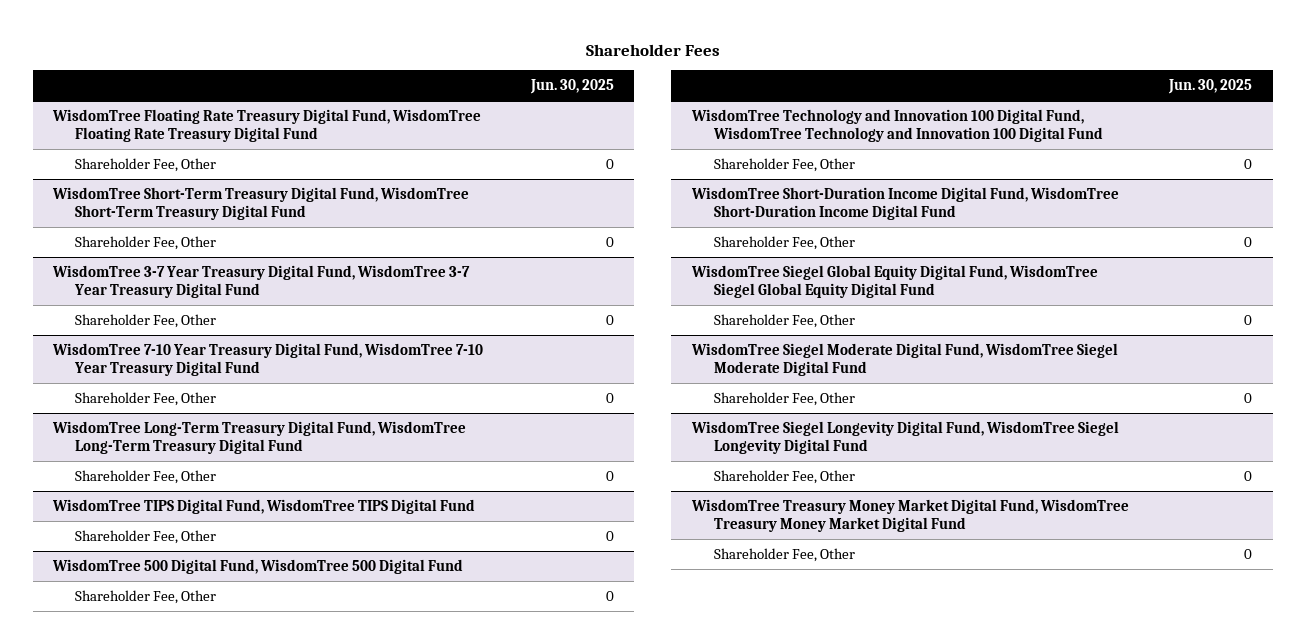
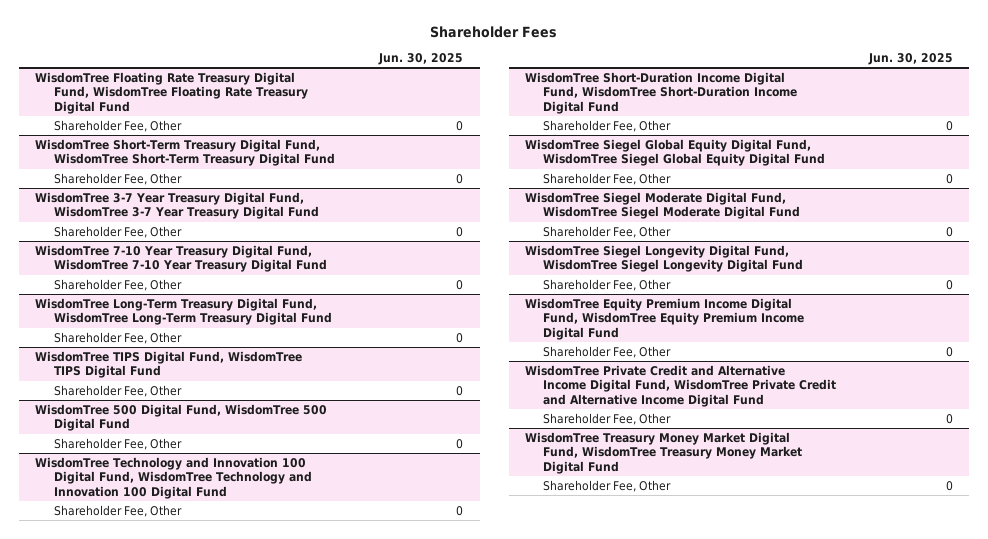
none -> [524,297,805,341] WisdomTree Equity Premium Income Digital Fund, WisdomTree Equity Premium Income Digital Fund
none -> [543,345,672,358] Shareholder Fee, Other
none -> [524,364,837,408] WisdomTree Private Credit and Alternative Income Digital Fund, WisdomTree Private Credit and Alternative Income Digital Fund
none -> [543,412,672,425] Shareholder Fee, Other

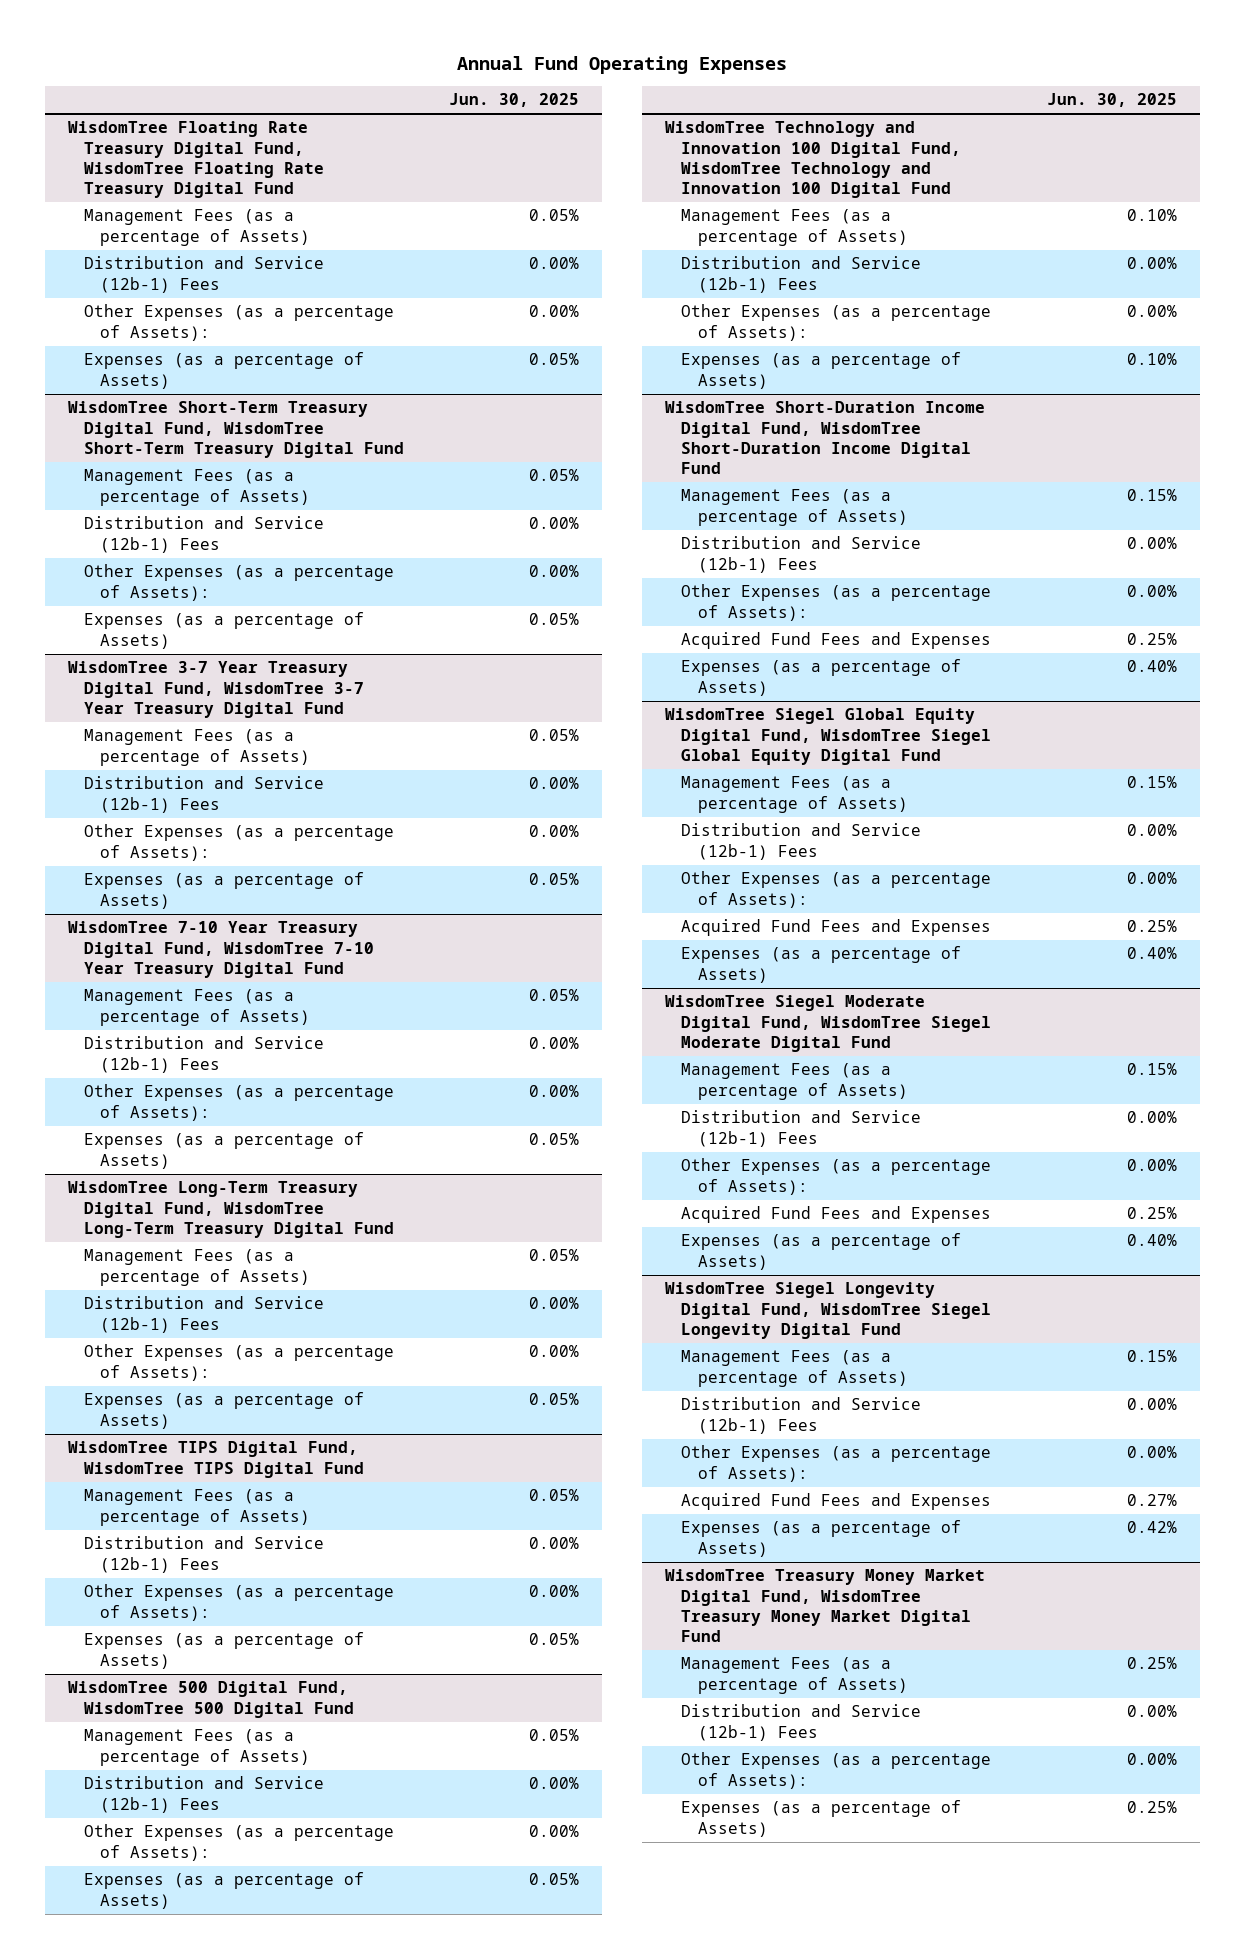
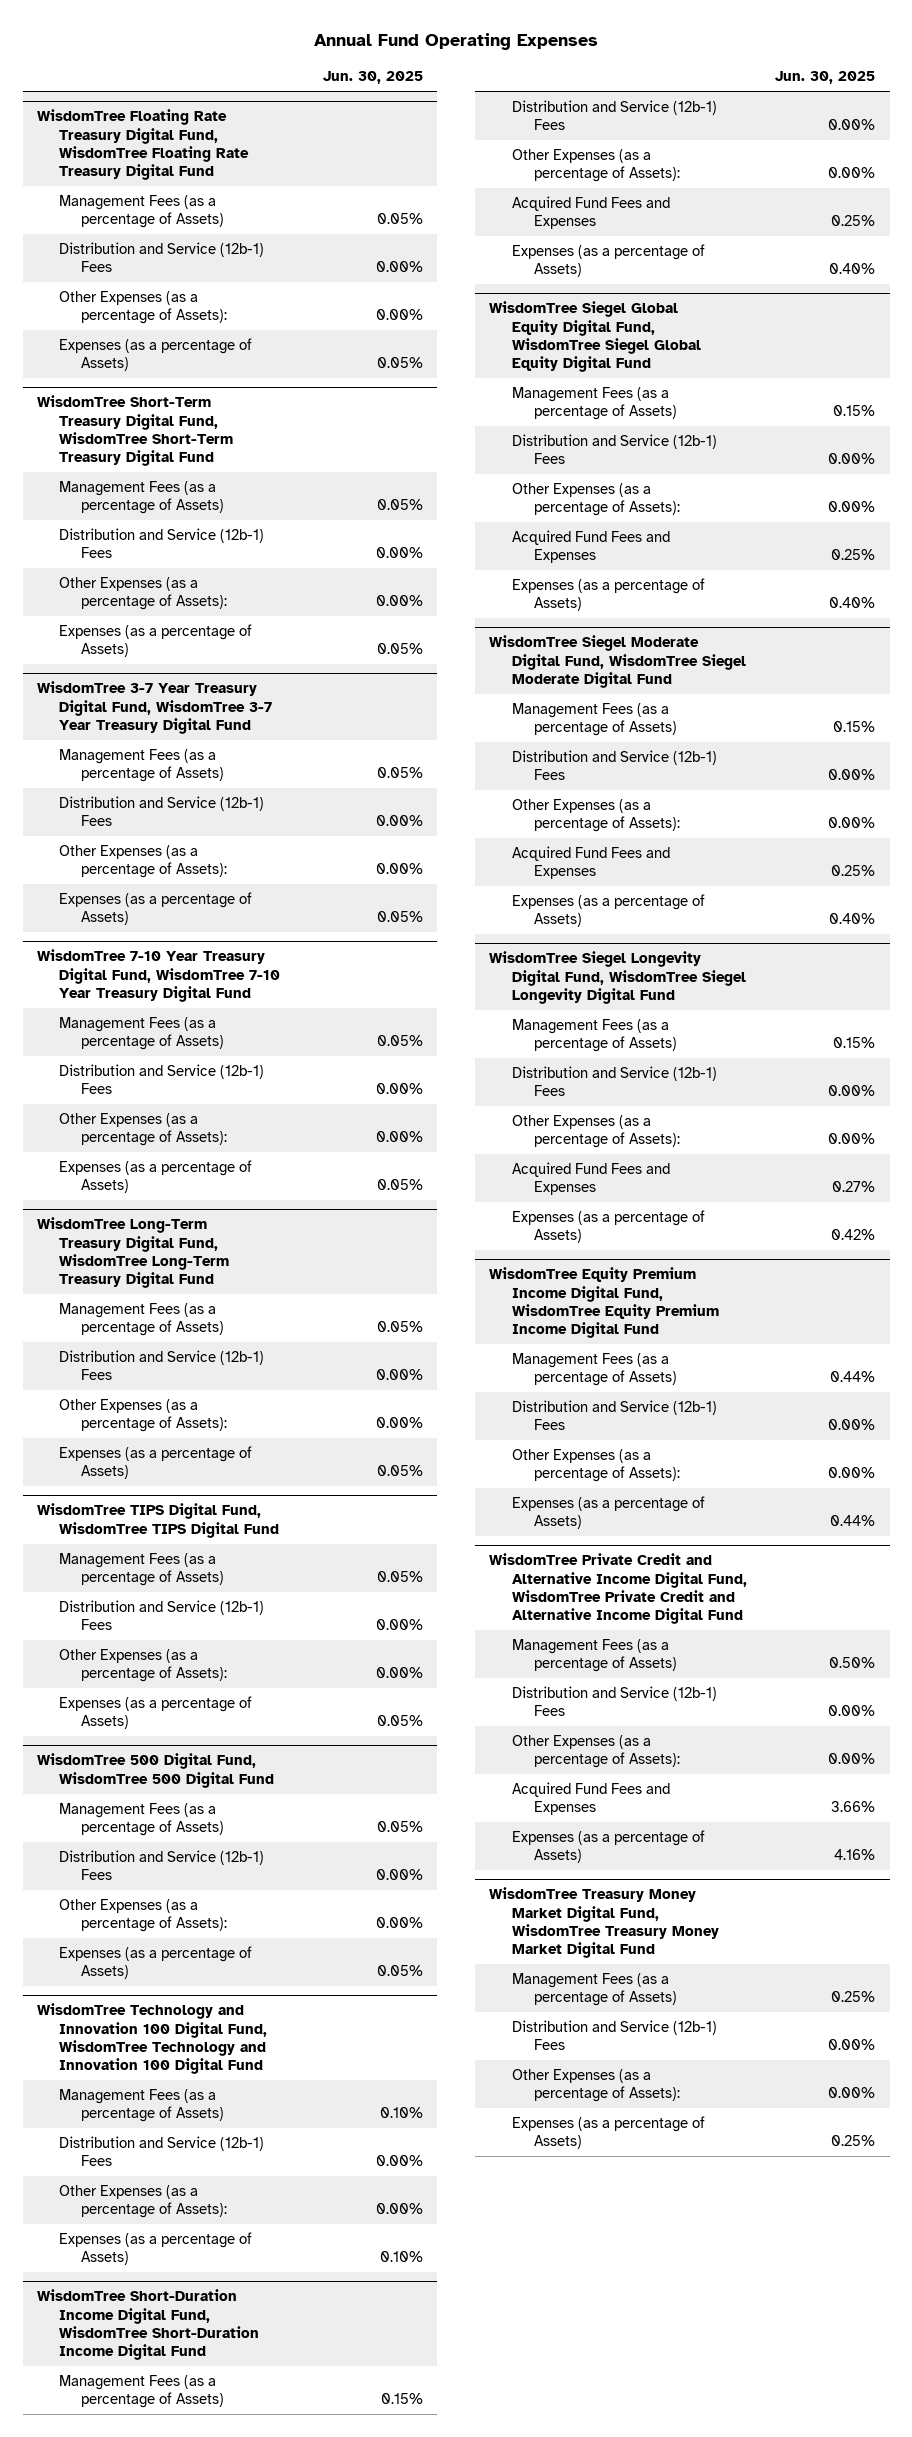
none -> [489,1267,719,1339] WisdomTree Equity Premium Income Digital Fund, WisdomTree Equity Premium Income Digital Fund
none -> [511,1353,677,1387] Management Fees (as a percentage of Assets)
none -> [511,1400,717,1431] Distribution and Service (12b-1) Fees
none -> [511,1449,680,1483] Other Expenses (as a percentage of Assets):
none -> [511,1496,705,1530] Expenses (as a percentage of Assets)
none -> [489,1553,747,1625] WisdomTree Private Credit and Alternative Income Digital Fund, WisdomTree Private Credit and Alternative Income Digital Fund
none -> [511,1639,677,1673] Management Fees (as a percentage of Assets)
none -> [511,1686,717,1717] Distribution and Service (12b-1) Fees
none -> [511,1735,680,1769] Other Expenses (as a percentage of Assets):
none -> [511,1782,670,1816] Acquired Fund Fees and Expenses
none -> [511,1830,705,1864] Expenses (as a percentage of Assets)

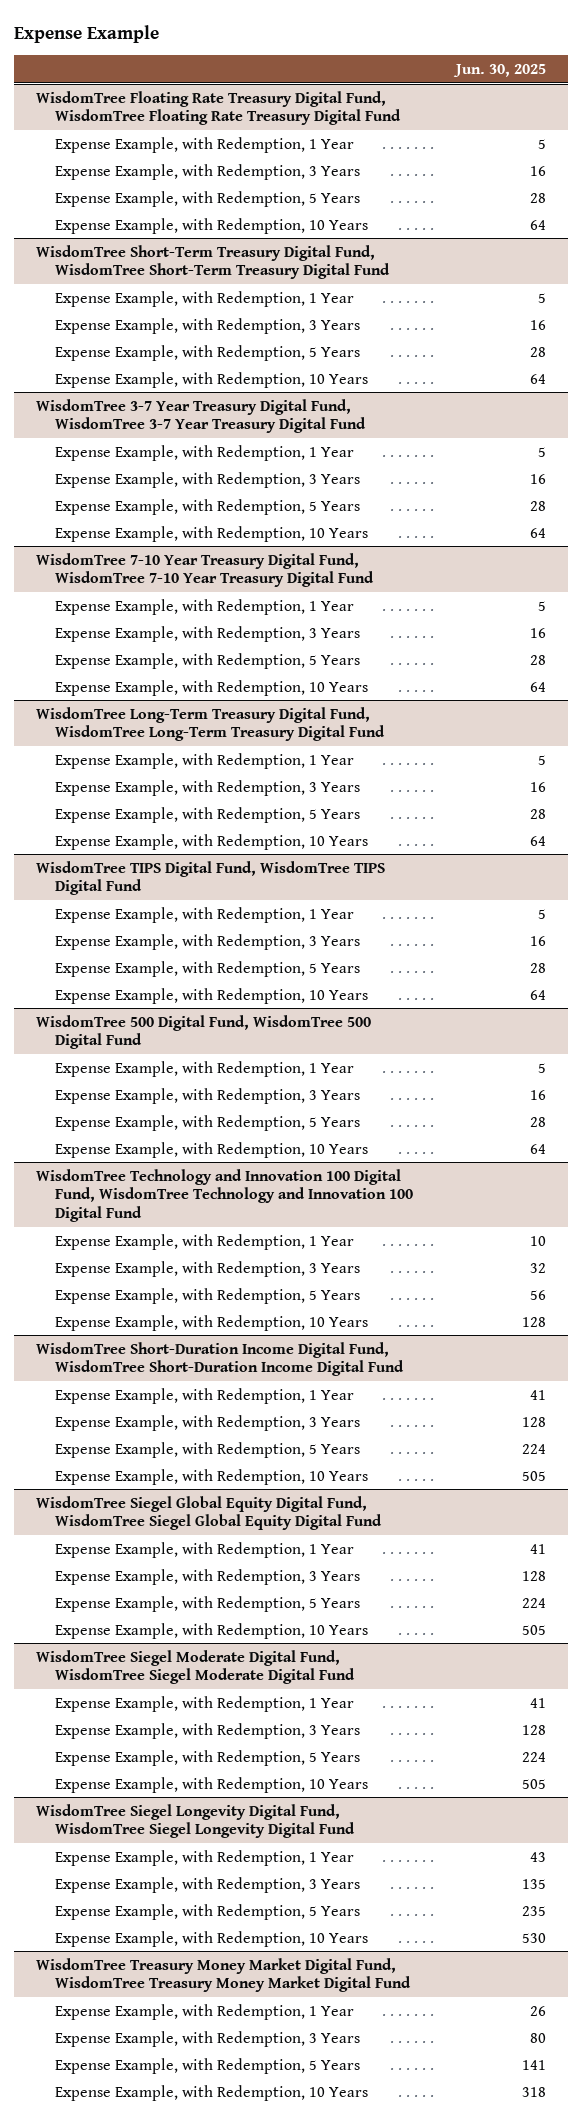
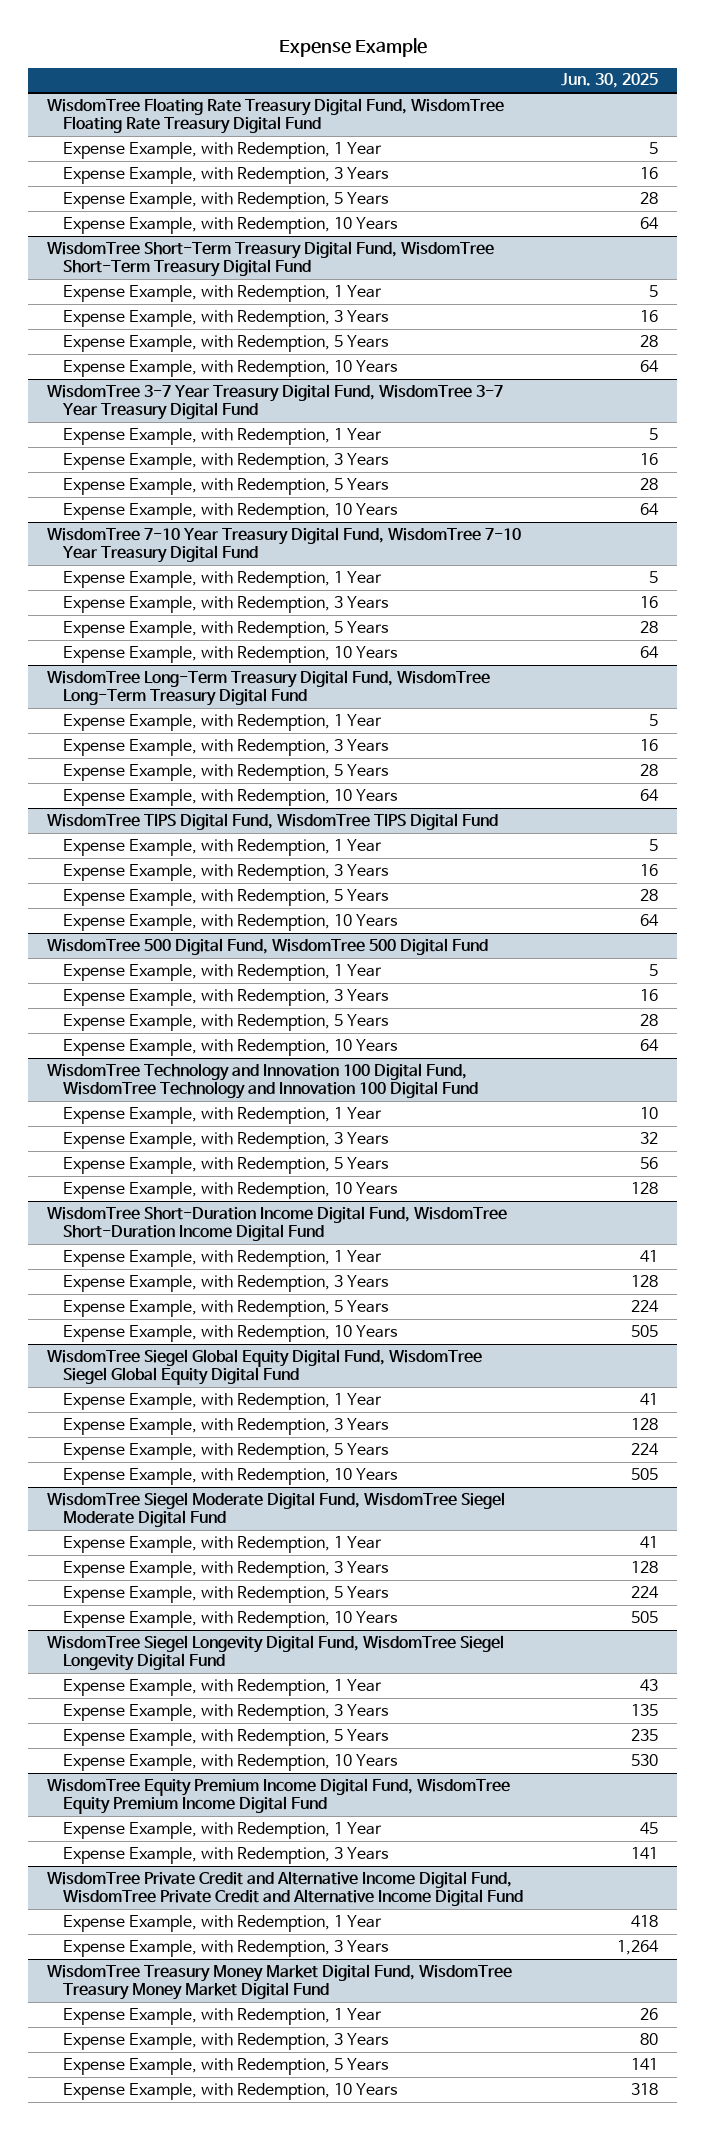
none -> [47,1777,511,1815] WisdomTree Equity Premium Income Digital Fund, WisdomTree Equity Premium Income Digital Fund
none -> [62,1821,382,1839] Expense Example, with Redemption, 1 Year
none -> [62,1846,389,1864] Expense Example, with Redemption, 3 Years
none -> [47,1870,523,1907] WisdomTree Private Credit and Alternative Income Digital Fund, WisdomTree Private Credit and Alternative Income Digital Fund
none -> [62,1914,382,1932] Expense Example, with Redemption, 1 Year
none -> [62,1939,389,1957] Expense Example, with Redemption, 3 Years

